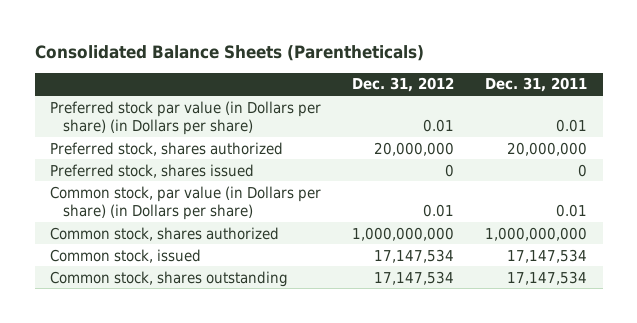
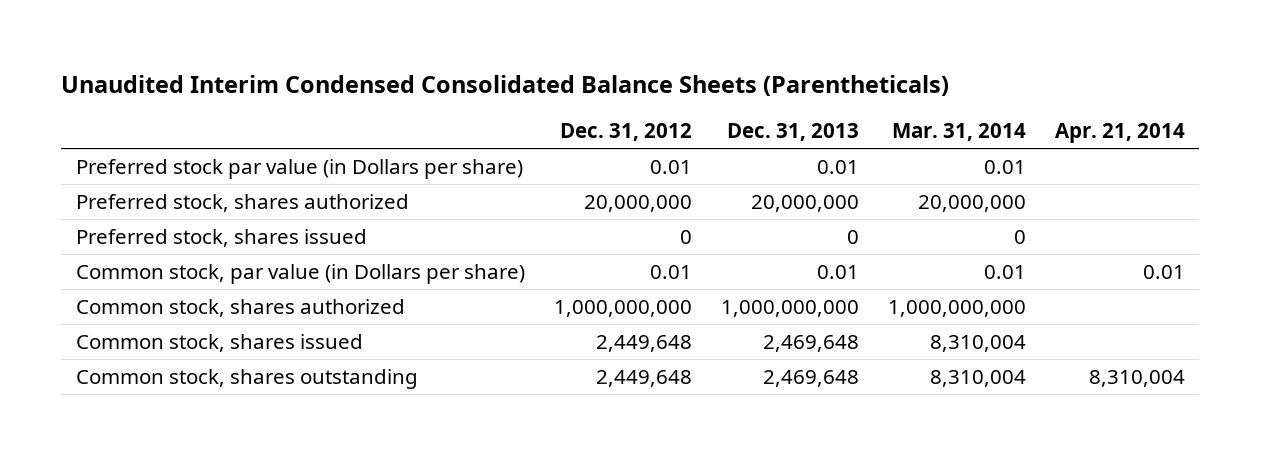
[34,44,424,61] Consolidated Balance Sheets (Parentheticals) -> [61,75,950,97] Unaudited Interim Condensed Consolidated Balance Sheets (Parentheticals)
[485,77,588,93] Dec. 31, 2011 -> none
none -> [726,123,859,142] Dec. 31, 2013
none -> [891,123,1026,142] Mar. 31, 2014
none -> [1054,123,1185,144] Apr. 21, 2014
[50,100,322,135] Preferred stock par value (in Dollars per share) (in Dollars per share) -> [75,158,523,179] Preferred stock par value (in Dollars per share)
[50,185,322,220] Common stock, par value (in Dollars per share) (in Dollars per share) -> [75,263,525,284] Common stock, par value (in Dollars per share)
[50,248,202,263] Common stock, issued -> [75,333,363,352] Common stock, shares issued
[374,248,455,263] 17,147,534 -> [595,334,692,352] 2,449,648
[374,270,455,285] 17,147,534 -> [595,369,692,387] 2,449,648

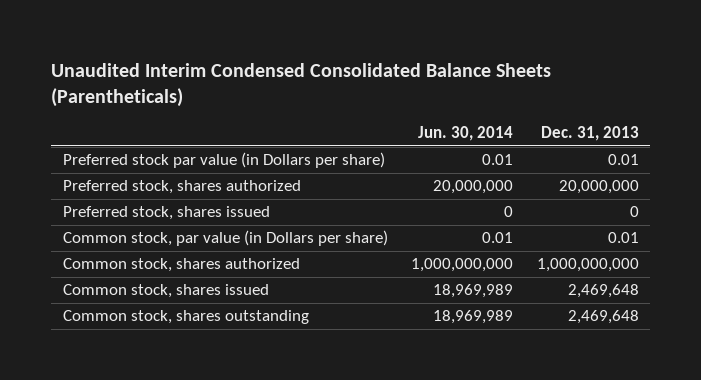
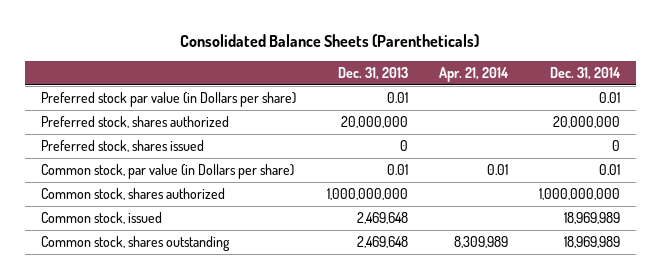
[50,63,551,108] Unaudited Interim Condensed Consolidated Balance Sheets (Parentheticals) -> [180,33,480,47] Consolidated Balance Sheets (Parentheticals)
[418,126,514,142] Jun. 30, 2014 -> none
none -> [439,66,510,82] Apr. 21, 2014
none -> [550,66,622,80] Dec. 31, 2014
[62,284,269,299] Common stock, shares issued -> [40,212,162,225] Common stock, issued

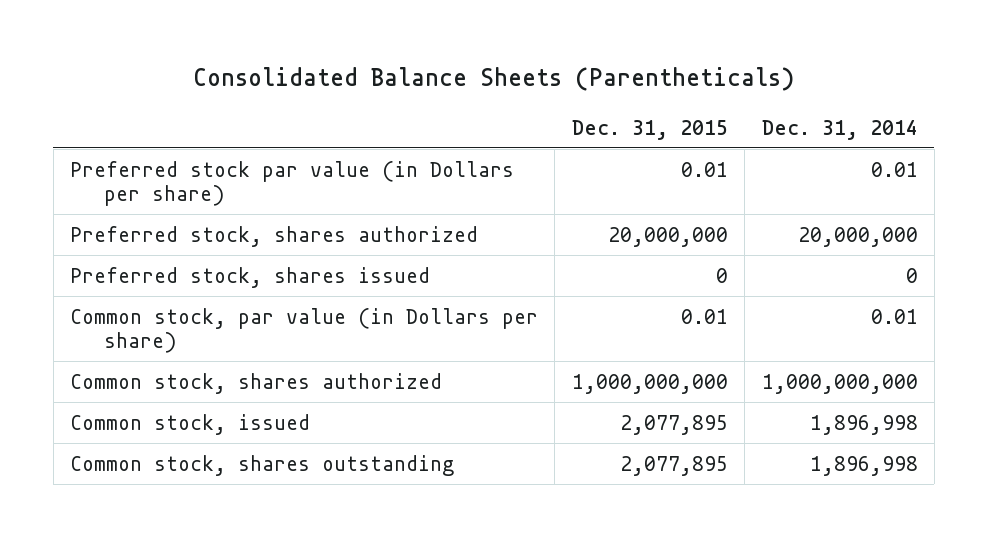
[337,66,408,80] Dec. 31, 2013 -> none
[439,66,510,82] Apr. 21, 2014 -> none
none -> [571,119,728,140] Dec. 31, 2015
[564,212,621,225] 18,969,989 -> [809,414,918,435] 1,896,998
[564,236,621,249] 18,969,989 -> [809,455,918,476] 1,896,998

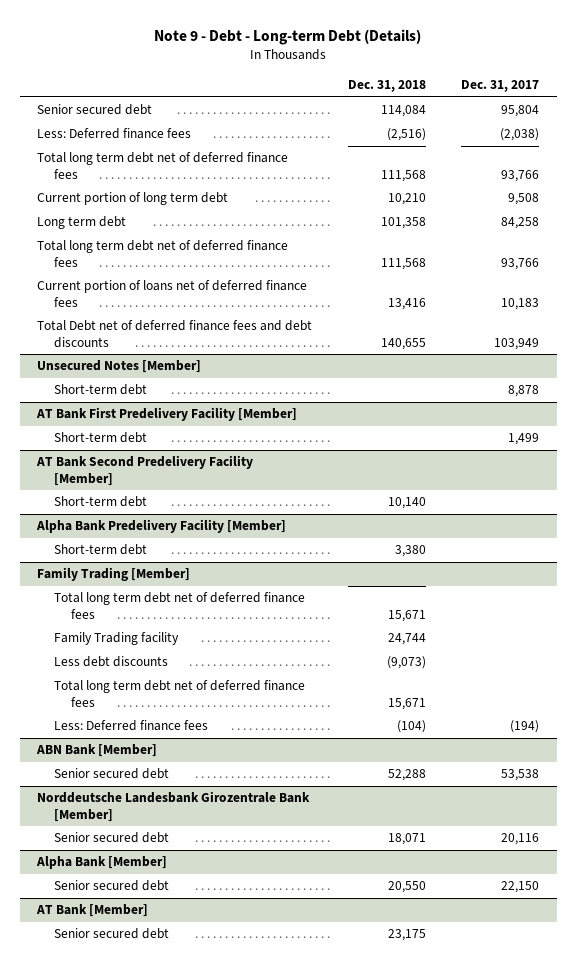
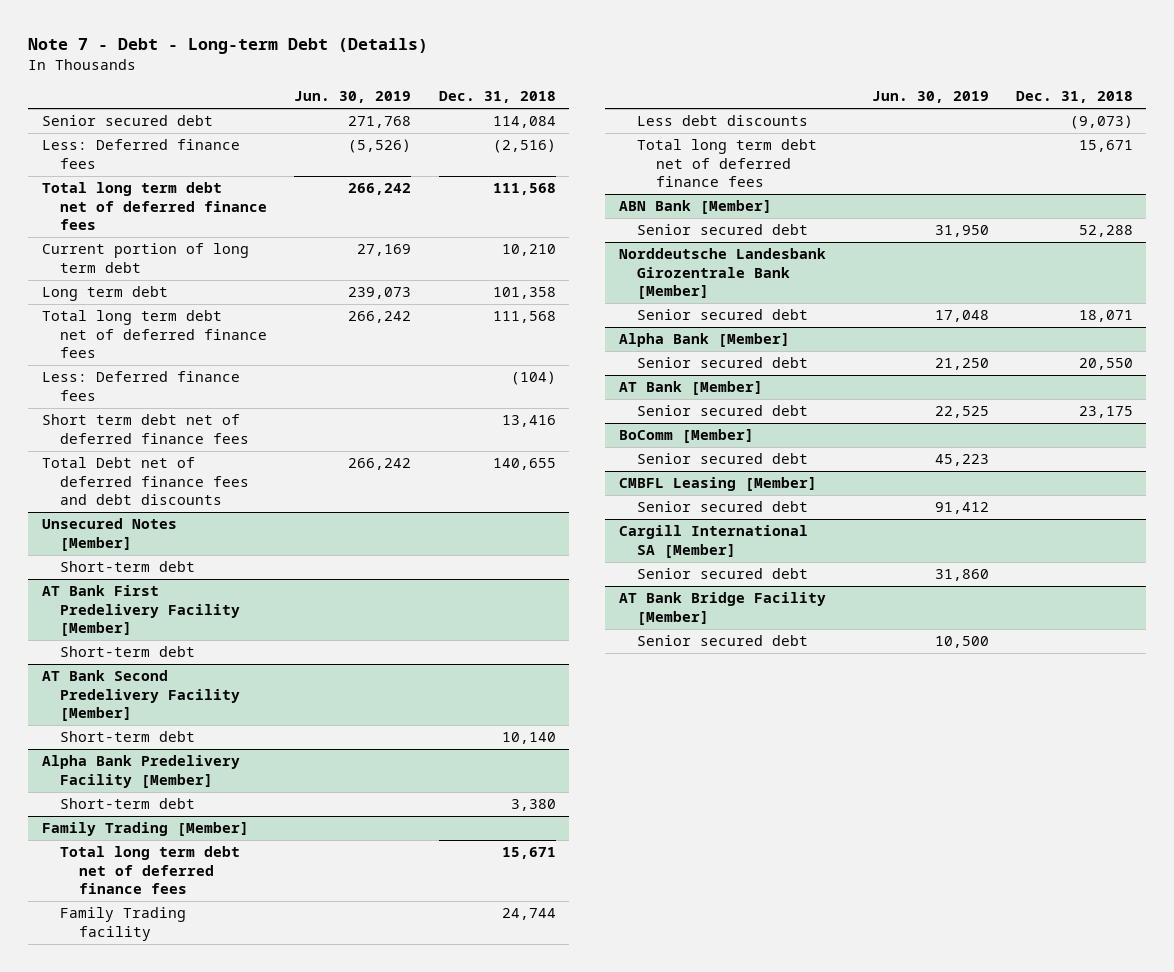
[154,28,422,45] Note 9 - Debt - Long-term Debt (Details) -> [27,38,428,55] Note 7 - Debt - Long-term Debt (Details)
[461,80,540,93] Dec. 31, 2017 -> none
none -> [294,91,412,104] Jun. 30, 2019
none -> [41,371,240,401] Less: Deferred finance fees
[37,280,308,307] Current portion of loans net of deferred finance fees -> [41,414,250,444] Short term debt net of deferred finance fees
[54,720,209,732] Less: Deferred finance fees -> none
none -> [618,429,754,444] BoComm [Member]
none -> [637,453,809,465] Senior secured debt
none -> [618,477,817,492] CMBFL Leasing [Member]
none -> [637,501,809,513] Senior secured debt
none -> [618,525,808,558] Cargill International SA [Member]
none -> [637,568,809,580] Senior secured debt
none -> [618,592,826,625] AT Bank Bridge Facility [Member]
none -> [637,635,809,647] Senior secured debt

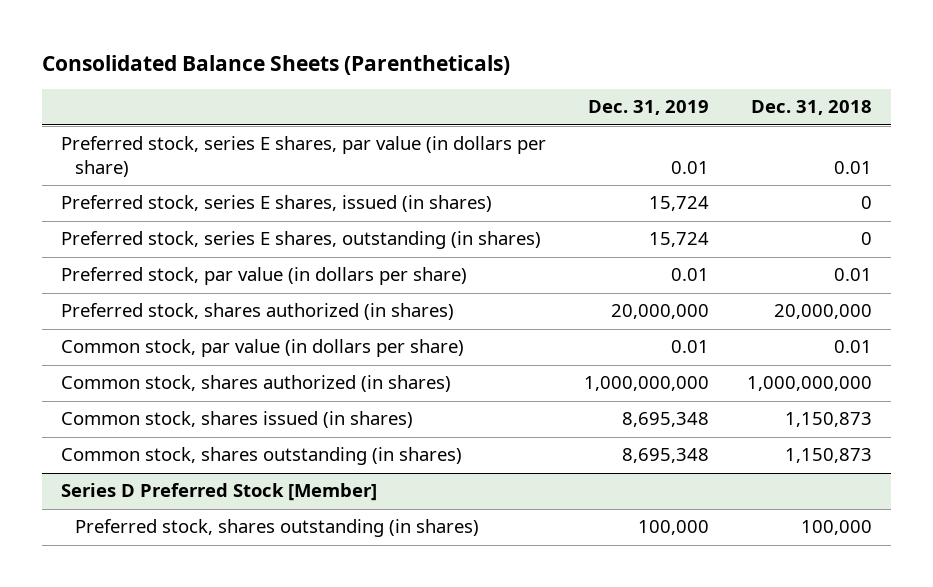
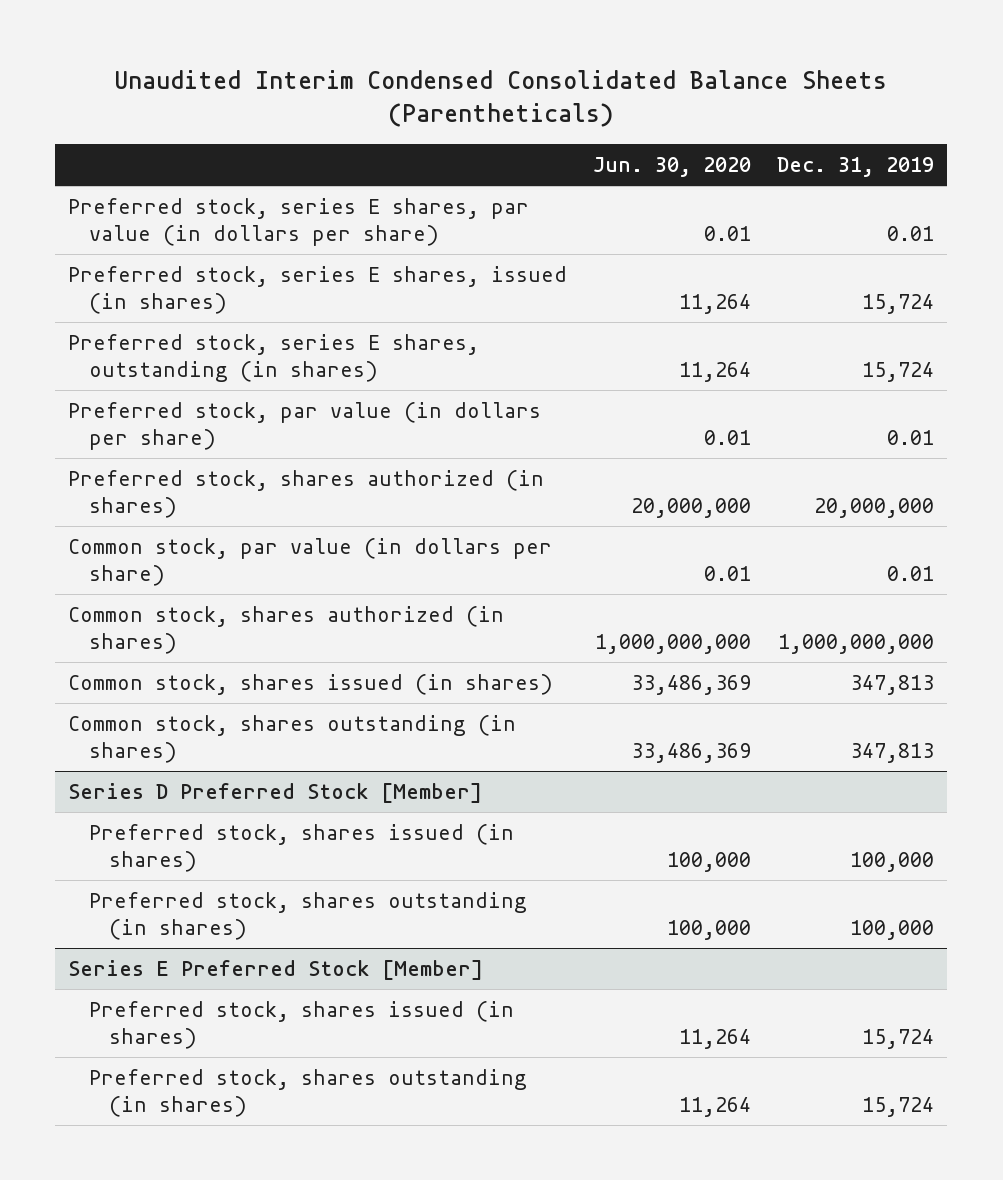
[42,54,511,75] Consolidated Balance Sheets (Parentheticals) -> [114,69,888,128] Unaudited Interim Condensed Consolidated Balance Sheets (Parentheticals)
[750,100,872,116] Dec. 31, 2018 -> none
none -> [593,157,752,178] Jun. 30, 2020
[621,412,709,428] 8,695,348 -> [850,675,935,696] 347,813
[621,448,709,464] 8,695,348 -> [850,742,935,763] 347,813
none -> [88,824,514,872] Preferred stock, shares issued (in shares)
none -> [68,960,484,981] Series E Preferred Stock [Member]
none -> [88,1001,514,1049] Preferred stock, shares issued (in shares)
none -> [88,1069,527,1117] Preferred stock, shares outstanding (in shares)

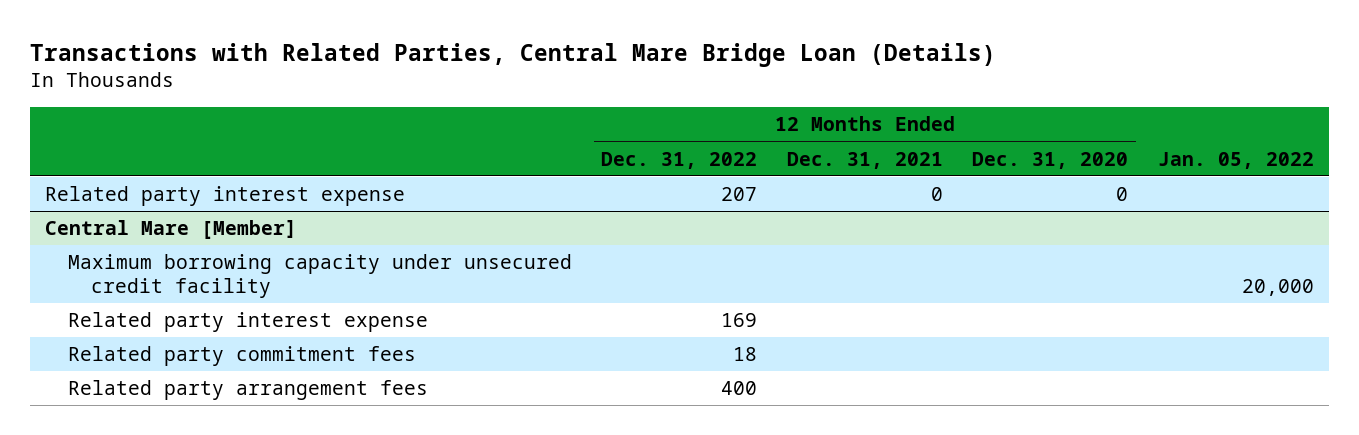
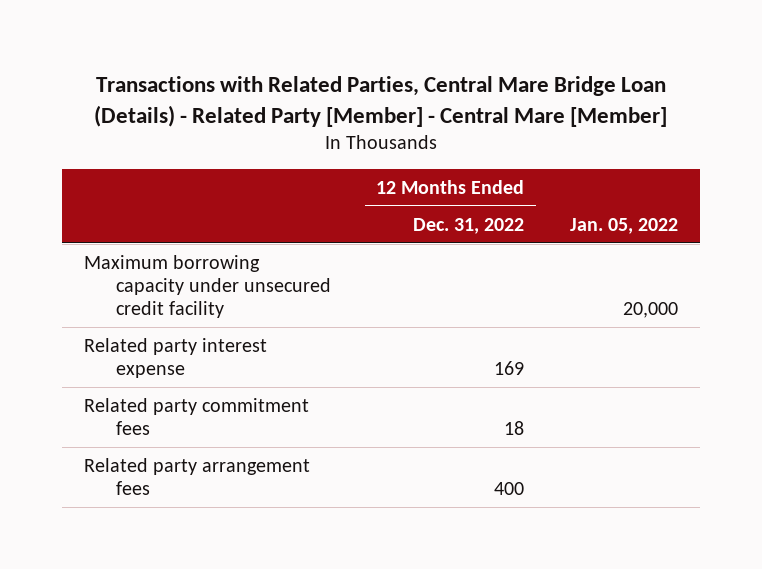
[29,42,996,67] Transactions with Related Parties, Central Mare Bridge Loan (Details) -> [94,76,668,127] Transactions with Related Parties, Central Mare Bridge Loan (Details) - Related Party [Member] - Central Mare [Member]
[786,151,943,169] Dec. 31, 2021 -> none
[972,151,1129,169] Dec. 31, 2020 -> none
[44,186,405,207] Related party interest expense -> none
[44,220,297,240] Central Mare [Member] -> none

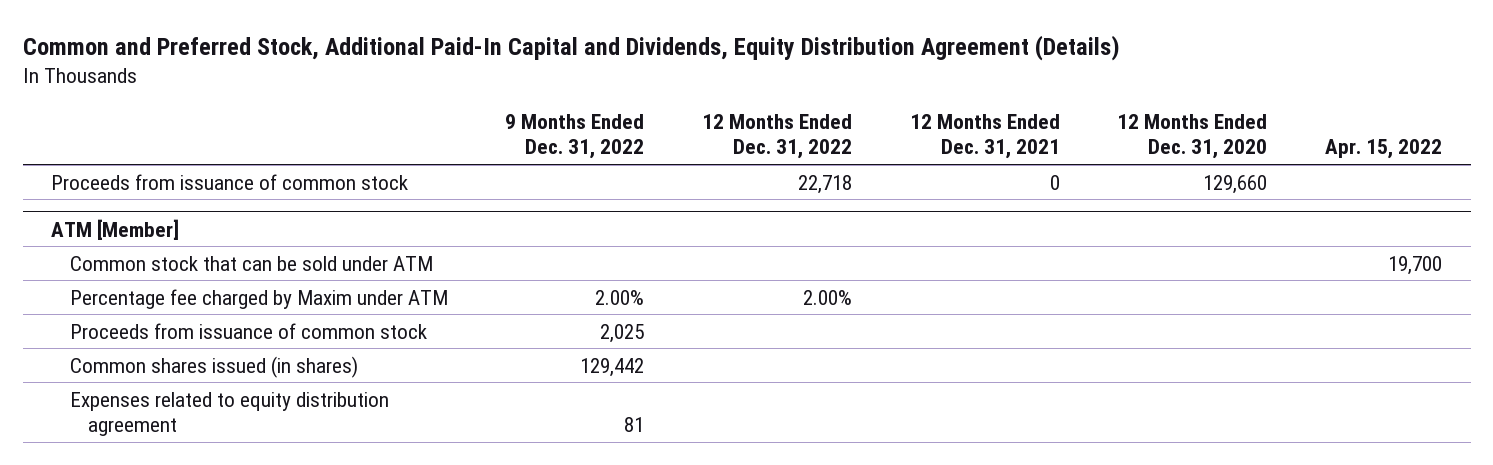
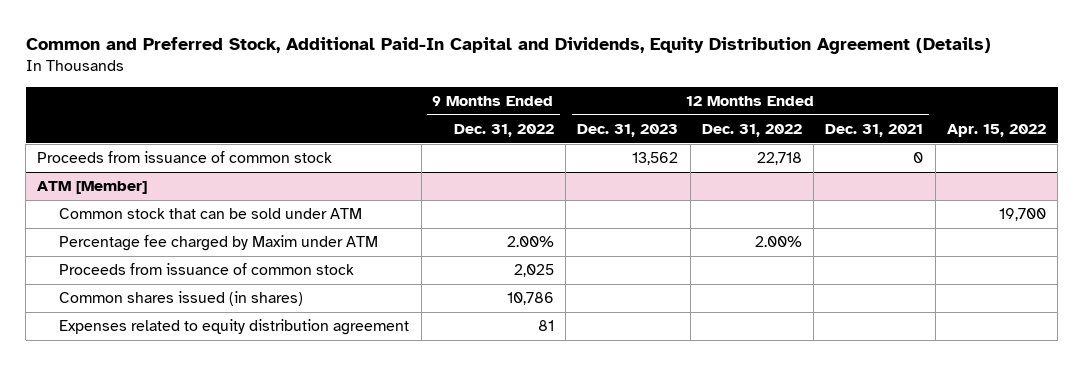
[1117,113,1268,160] 12 Months Ended Dec. 31, 2020 -> none
none -> [577,124,679,138] Dec. 31, 2023
[580,357,645,377] 129,442 -> [506,292,554,306] 10,786

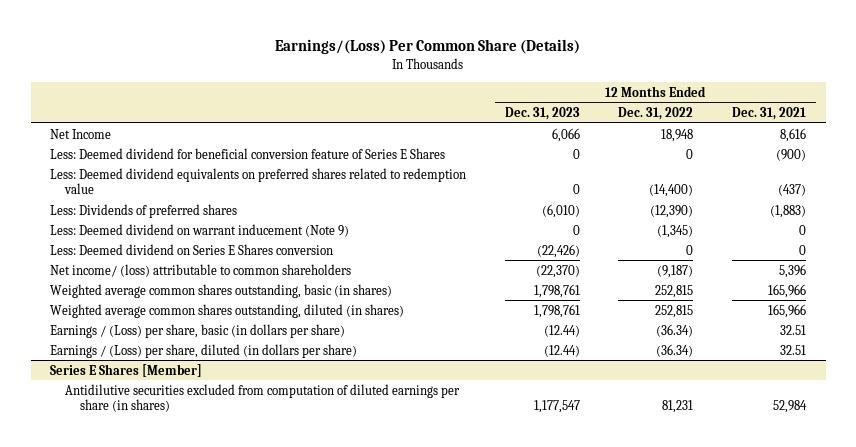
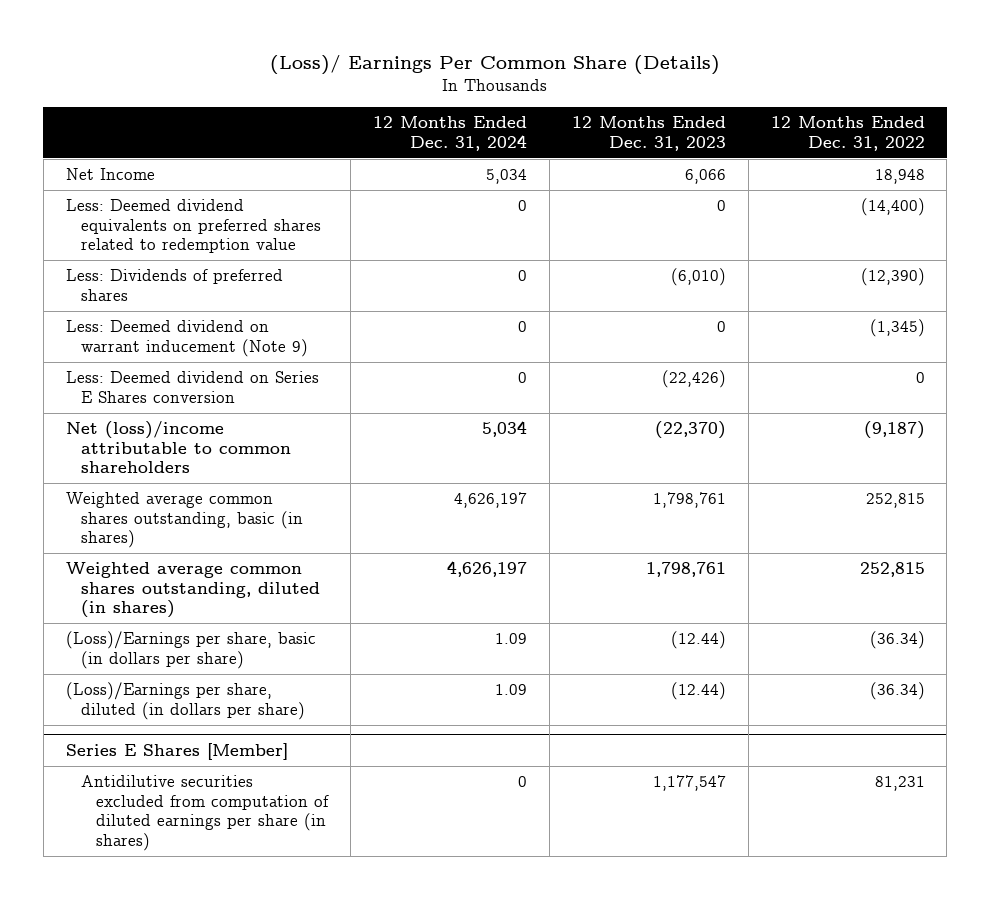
[275,39,581,55] Earnings/(Loss) Per Common Share (Details) -> [270,53,721,75] (Loss)/ Earnings Per Common Share (Details)
[732,106,807,120] Dec. 31, 2021 -> none
none -> [373,116,528,151] 12 Months Ended Dec. 31, 2024
[49,147,445,159] Less: Deemed dividend for beneficial conversion feature of Series E Shares -> none
[49,263,351,277] Net income/ (loss) attributable to common shareholders -> [65,421,292,474] Net (loss)/income attributable to common shareholders
[49,323,345,338] Earnings / (Loss) per share, basic (in dollars per share) -> [65,631,316,669] (Loss)/Earnings per share, basic (in dollars per share)
[49,343,357,358] Earnings / (Loss) per share, diluted (in dollars per share) -> [65,682,306,720] (Loss)/Earnings per share, diluted (in dollars per share)

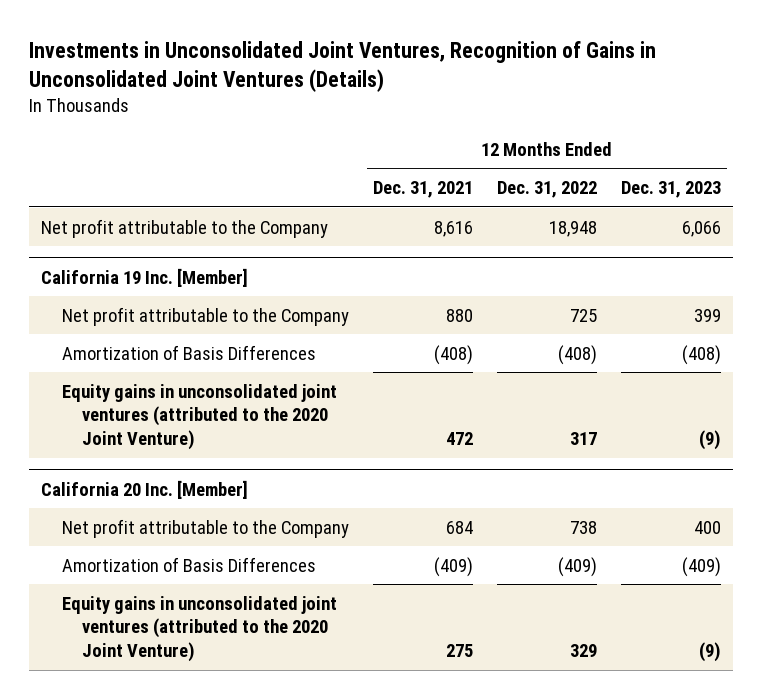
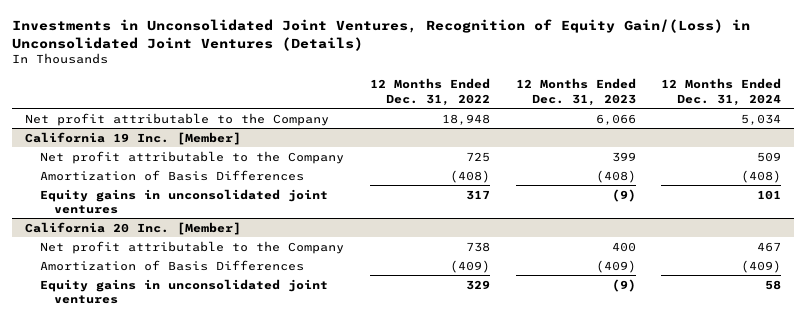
[29,40,657,92] Investments in Unconsolidated Joint Ventures, Recognition of Gains in Unconsolidated Joint Ventures (Details) -> [12,18,751,51] Investments in Unconsolidated Joint Ventures, Recognition of Equity Gain/(Loss) in Unconsolidated Joint Ventures (Details)
[372,181,473,199] Dec. 31, 2021 -> none
none -> [661,78,782,106] 12 Months Ended Dec. 31, 2024
[61,383,337,451] Equity gains in unconsolidated joint ventures (attributed to the 2020 Joint Venture) -> [39,188,328,214] Equity gains in unconsolidated joint ventures
[61,595,337,663] Equity gains in unconsolidated joint ventures (attributed to the 2020 Joint Venture) -> [39,278,328,304] Equity gains in unconsolidated joint ventures

